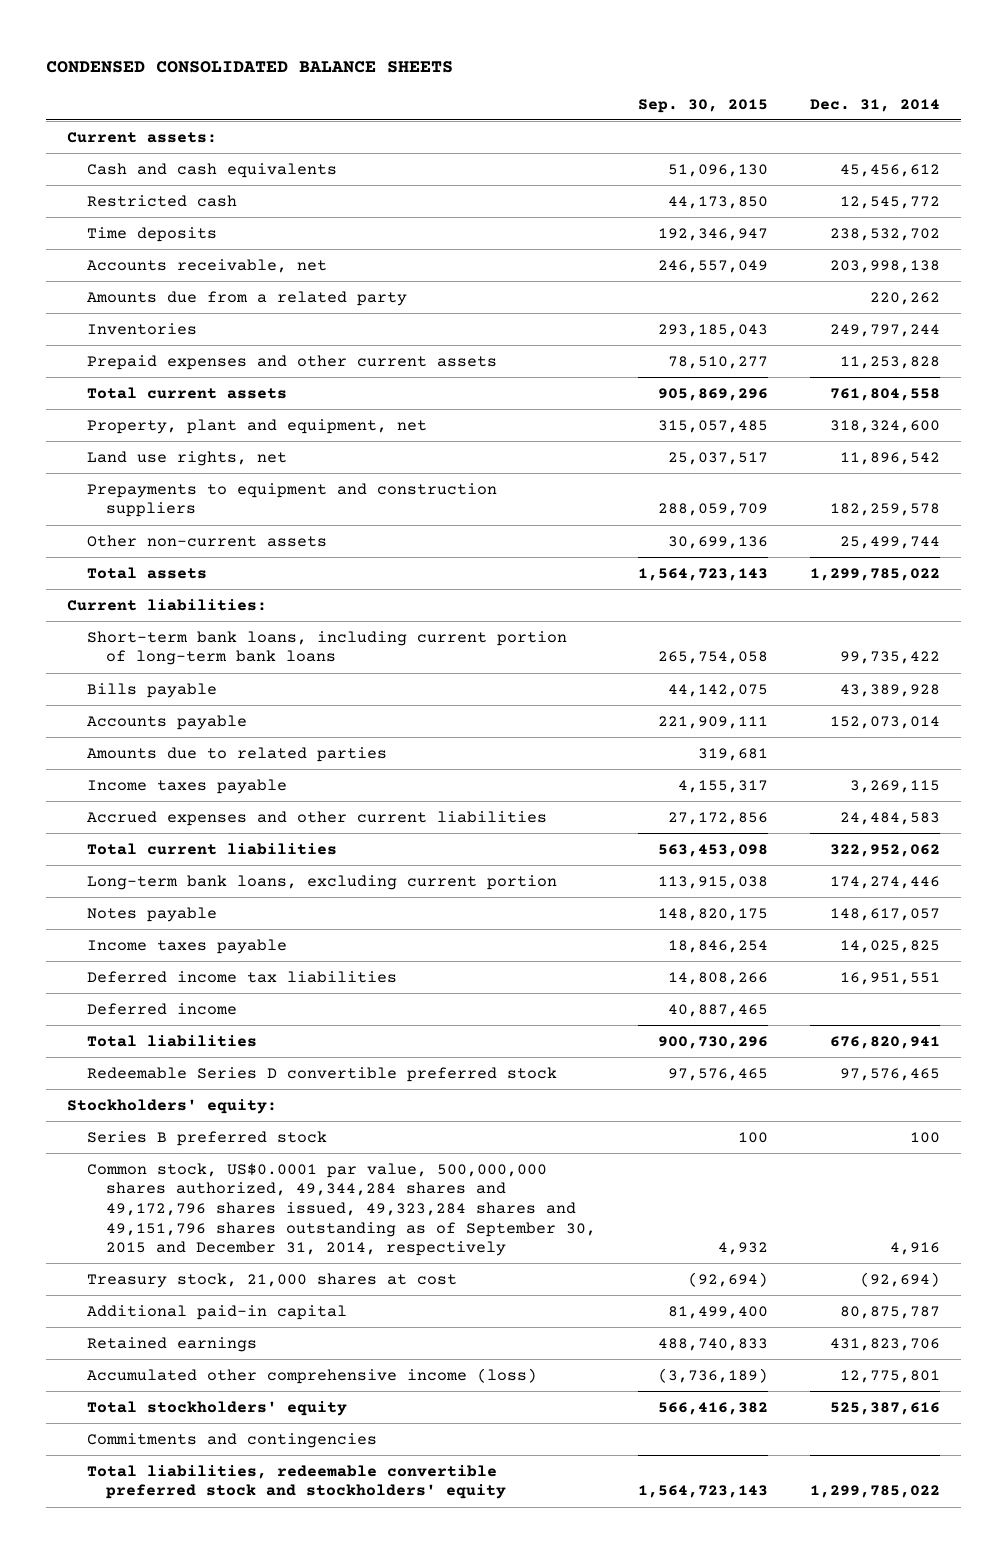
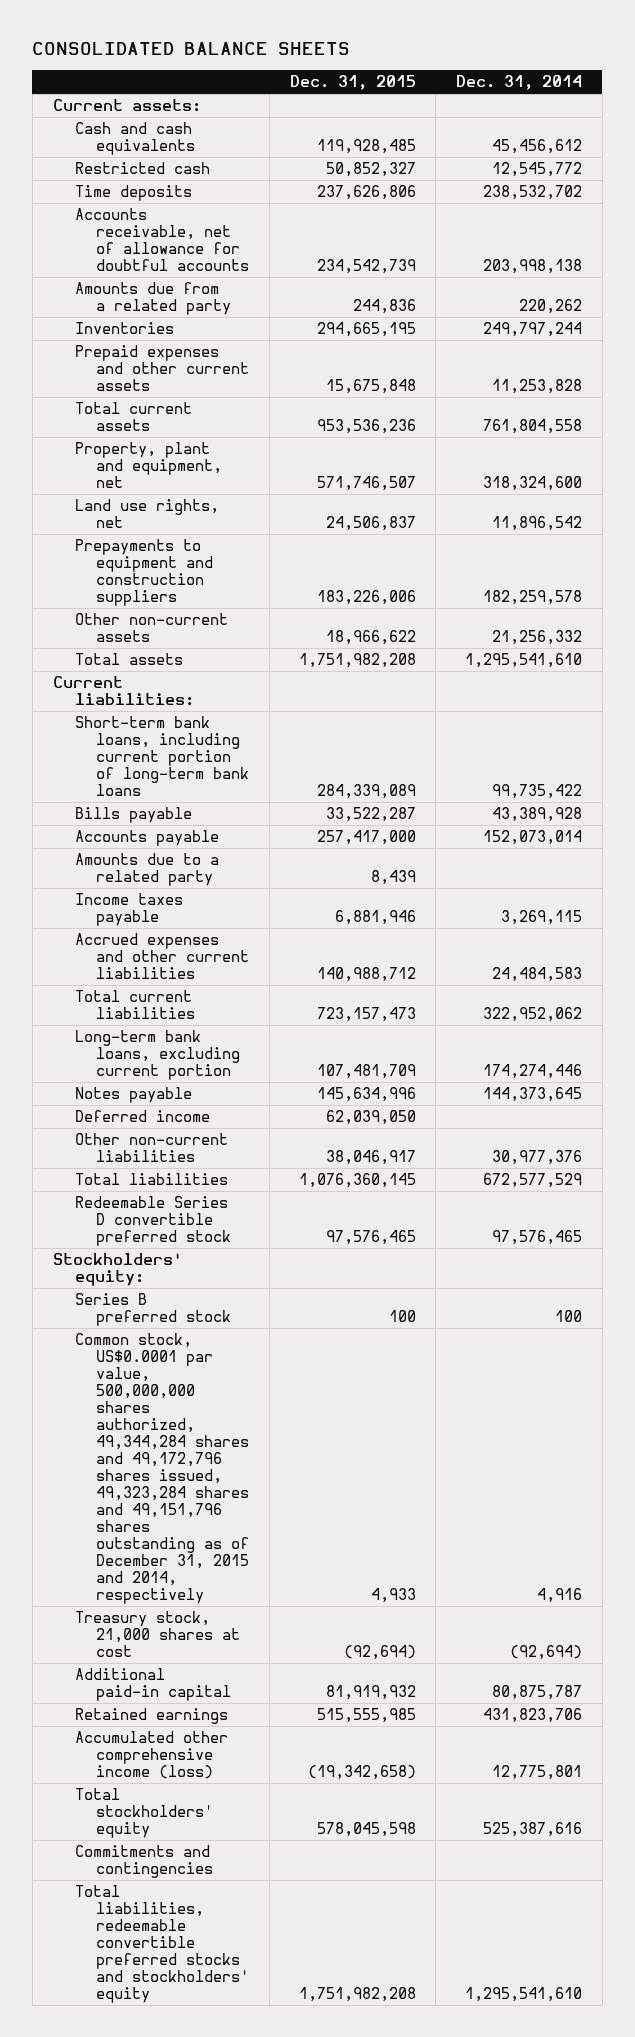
[46,60,454,73] CONDENSED CONSOLIDATED BALANCE SHEETS -> [32,42,351,56] CONSOLIDATED BALANCE SHEETS
[638,98,769,113] Sep. 30, 2015 -> none
none -> [289,75,416,91] Dec. 31, 2015
[86,258,327,273] Accounts receivable, net -> [74,208,250,272] Accounts receivable, net of allowance for doubtful accounts
[840,535,941,549] 25,499,744 -> [491,630,582,646] 21,256,332
[810,567,941,581] 1,299,785,022 -> [464,653,582,669] 1,295,541,610
[86,746,387,762] Amounts due to related parties -> [74,853,219,887] Amounts due to a related party
[86,938,287,954] Income taxes payable -> none
[86,970,397,983] Deferred income tax liabilities -> none
[830,907,941,921] 148,617,057 -> [482,1087,582,1103] 144,373,645
none -> [74,1133,228,1163] Other non-current liabilities
[830,1035,941,1049] 676,820,941 -> [482,1173,582,1189] 672,577,529
[86,1162,597,1257] Common stock, US$0.0001 par value, 500,000,000 shares authorized, 49,344,284 shares and 49,172,796 shares issued, 49,323,284 shares and 49,151,796 shares outstanding as of September 30, 2015 and December 31, 2014, respectively -> [74,1333,250,1605] Common stock, US$0.0001 par value, 500,000,000 shares authorized, 49,344,284 shares and 49,172,796 shares issued, 49,323,284 shares and 49,151,796 shares outstanding as of December 31, 2015 and 2014, respectively
[86,1464,507,1500] Total liabilities, redeemable convertible preferred stock and stockholders' equity -> [74,1885,250,2004] Total liabilities, redeemable convertible preferred stocks and stockholders' equity
[810,1485,941,1499] 1,299,785,022 -> [464,1987,582,2003] 1,295,541,610

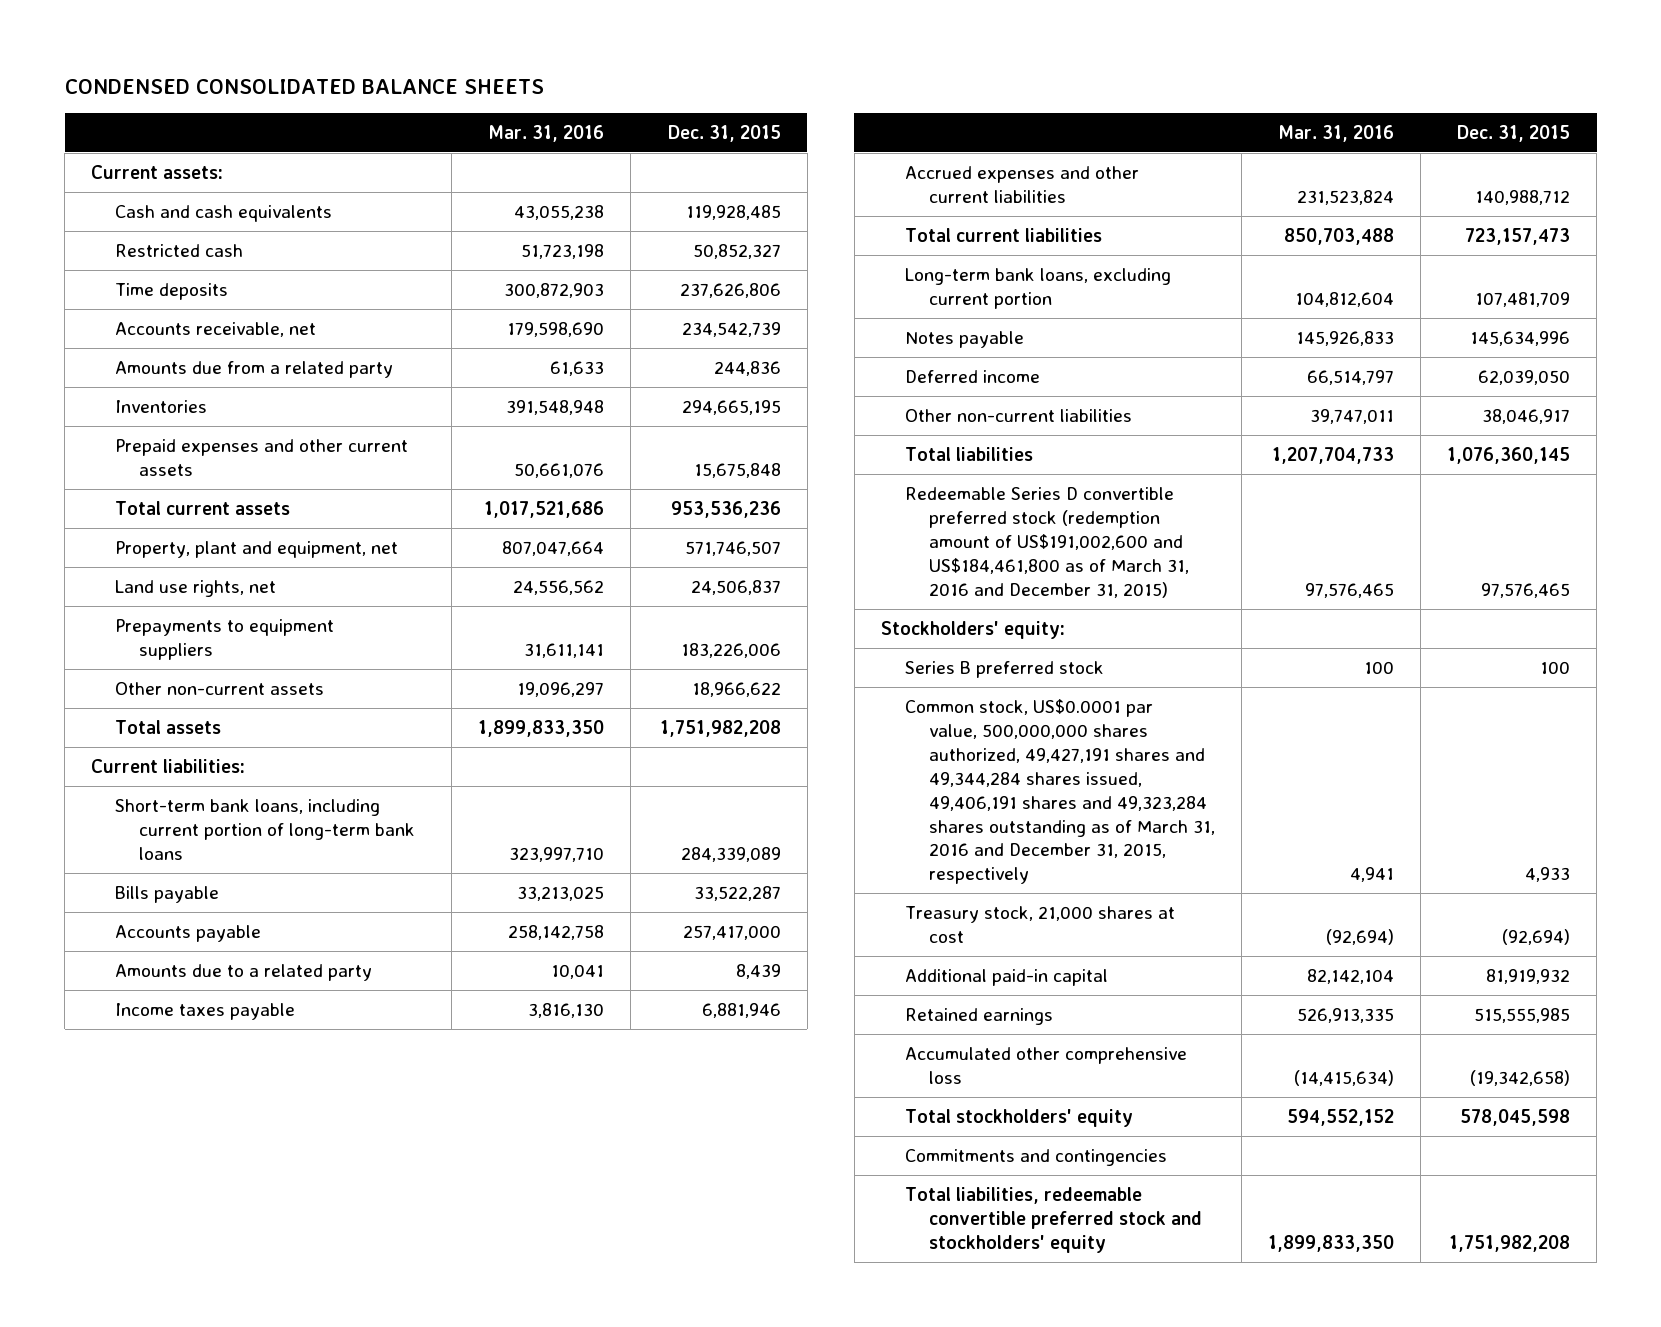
[32,42,351,56] CONSOLIDATED BALANCE SHEETS -> [64,79,544,95] CONDENSED CONSOLIDATED BALANCE SHEETS
[455,75,582,91] Dec. 31, 2014 -> none
none -> [488,124,605,142] Mar. 31, 2016
[74,208,250,272] Accounts receivable, net of allowance for doubtful accounts -> [115,321,317,337] Accounts receivable, net
[74,539,214,607] Prepayments to equipment and construction suppliers -> [115,618,335,660] Prepayments to equipment suppliers
[74,1196,232,1247] Redeemable Series D convertible preferred stock -> [904,486,1189,598] Redeemable Series D convertible preferred stock (redemption amount of US$191,002,600 and US$184,461,800 as of March 31, 2016 and December 31, 2015)
[74,1333,250,1605] Common stock, US$0.0001 par value, 500,000,000 shares authorized, 49,344,284 shares and 49,172,796 shares issued, 49,323,284 shares and 49,151,796 shares outstanding as of December 31, 2015 and 2014, respectively -> [904,698,1215,885] Common stock, US$0.0001 par value, 500,000,000 shares authorized, 49,427,191 shares and 49,344,284 shares issued, 49,406,191 shares and 49,323,284 shares outstanding as of March 31, 2016 and December 31, 2015, respectively
[74,1731,228,1780] Accumulated other comprehensive income (loss) -> [904,1046,1187,1084] Accumulated other comprehensive loss
[74,1885,250,2004] Total liabilities, redeemable convertible preferred stocks and stockholders' equity -> [904,1186,1202,1253] Total liabilities, redeemable convertible preferred stock and stockholders' equity

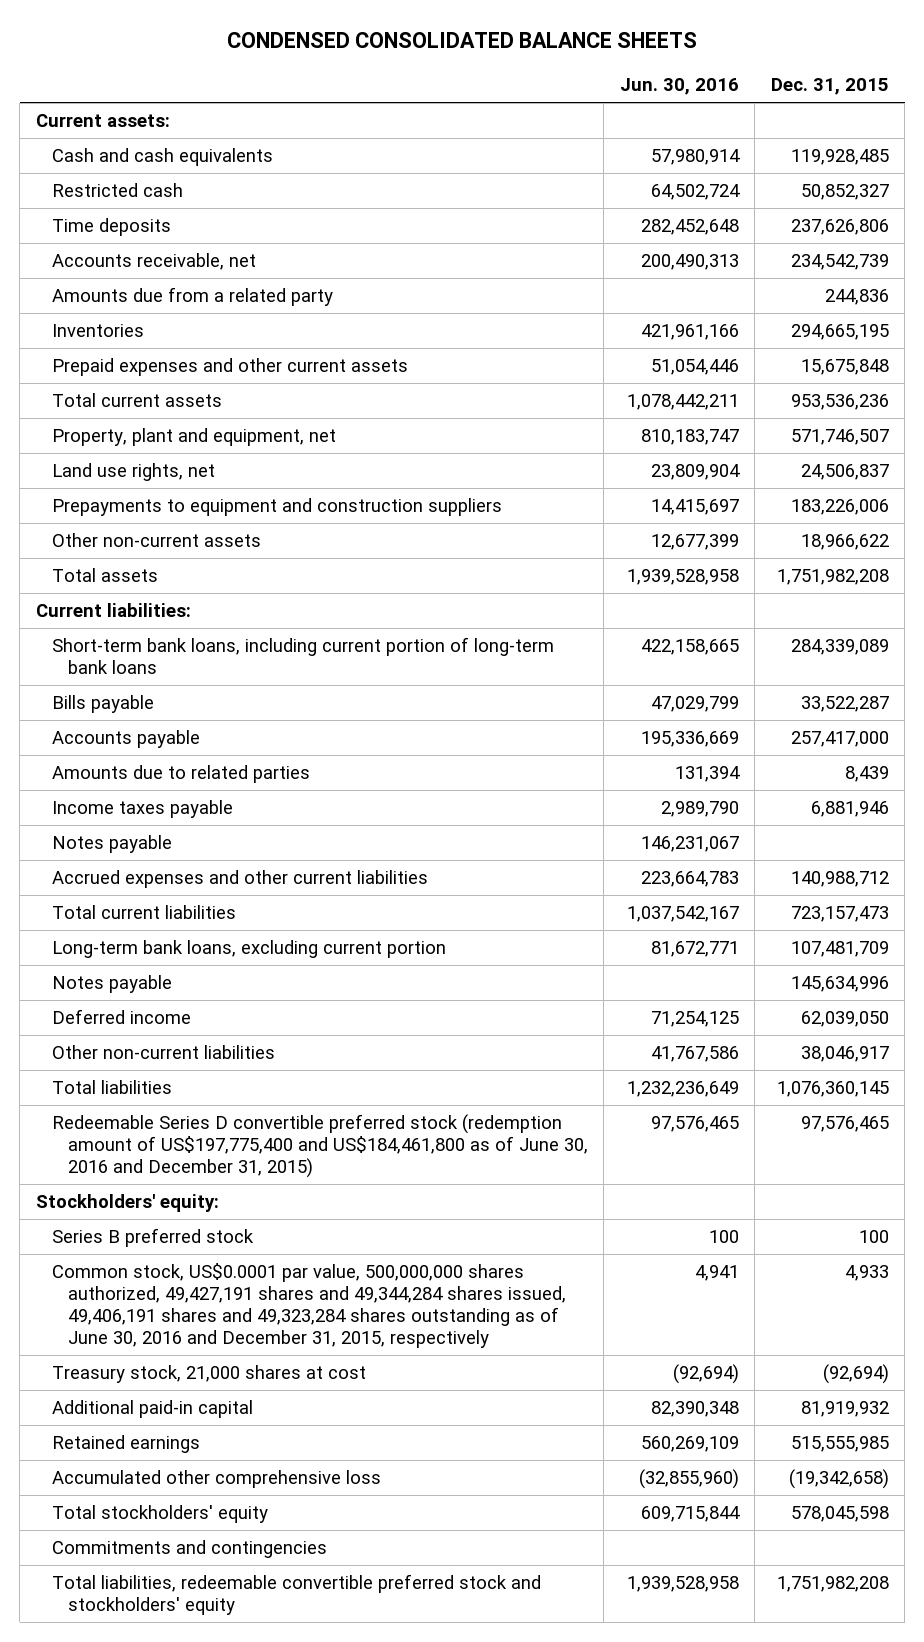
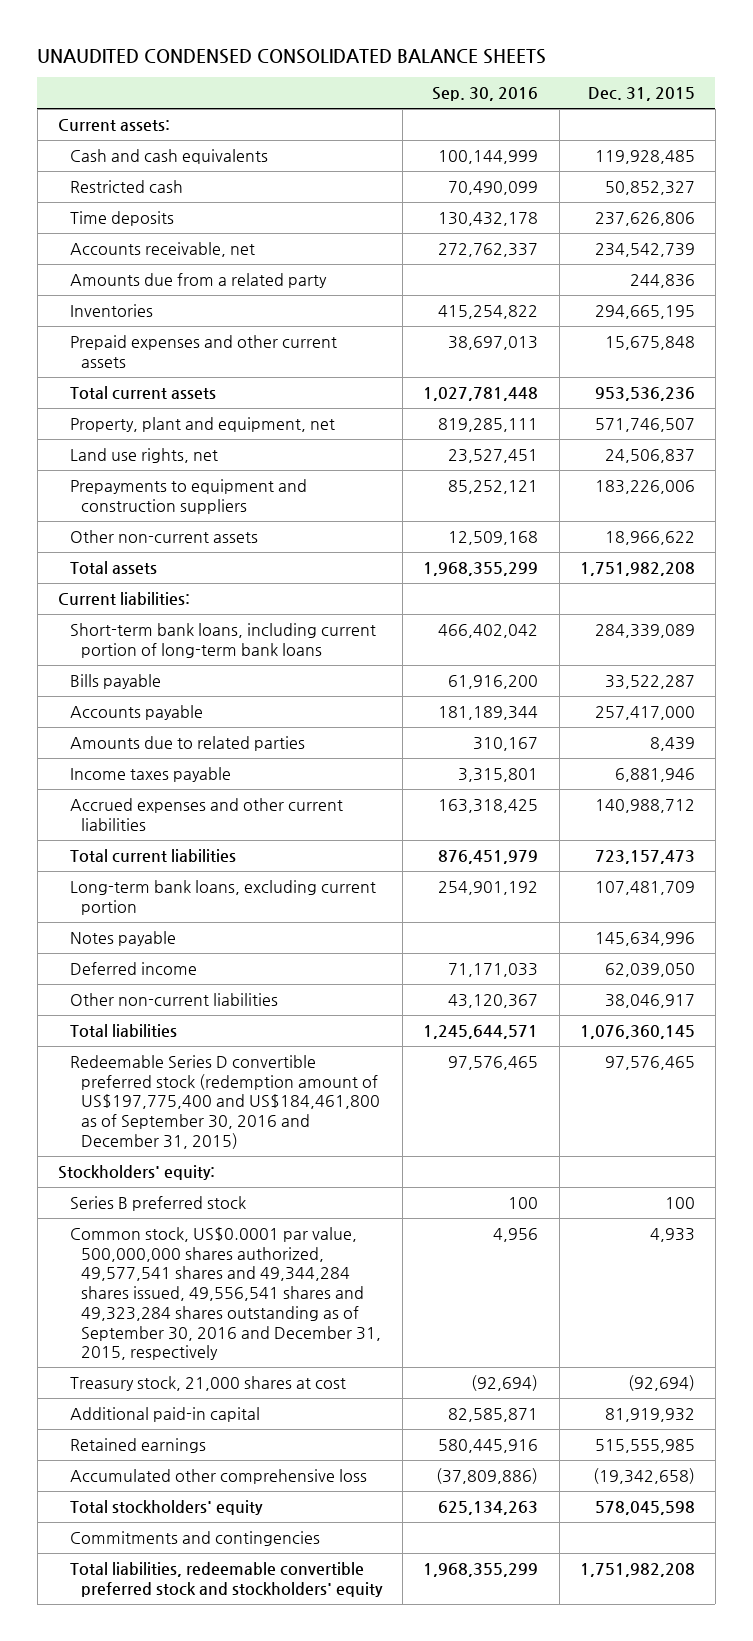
[227,32,698,49] CONDENSED CONSOLIDATED BALANCE SHEETS -> [37,48,547,64] UNAUDITED CONDENSED CONSOLIDATED BALANCE SHEETS
[619,78,739,96] Jun. 30, 2016 -> none
none -> [432,87,539,102] Sep. 30, 2016
[51,835,172,854] Notes payable -> none
[51,1114,588,1179] Redeemable Series D convertible preferred stock (redemption amount of US$197,775,400 and US$184,461,800 as of June 30, 2016 and December 31, 2015) -> [69,1055,381,1149] Redeemable Series D convertible preferred stock (redemption amount of US$197,775,400 and US$184,461,800 as of September 30, 2016 and December 31, 2015)
[51,1263,566,1348] Common stock, US$0.0001 par value, 500,000,000 shares authorized, 49,427,191 shares and 49,344,284 shares issued, 49,406,191 shares and 49,323,284 shares outstanding as of June 30, 2016 and December 31, 2015, respectively -> [69,1227,382,1361] Common stock, US$0.0001 par value, 500,000,000 shares authorized, 49,577,541 shares and 49,344,284 shares issued, 49,556,541 shares and 49,323,284 shares outstanding as of September 30, 2016 and December 31, 2015, respectively

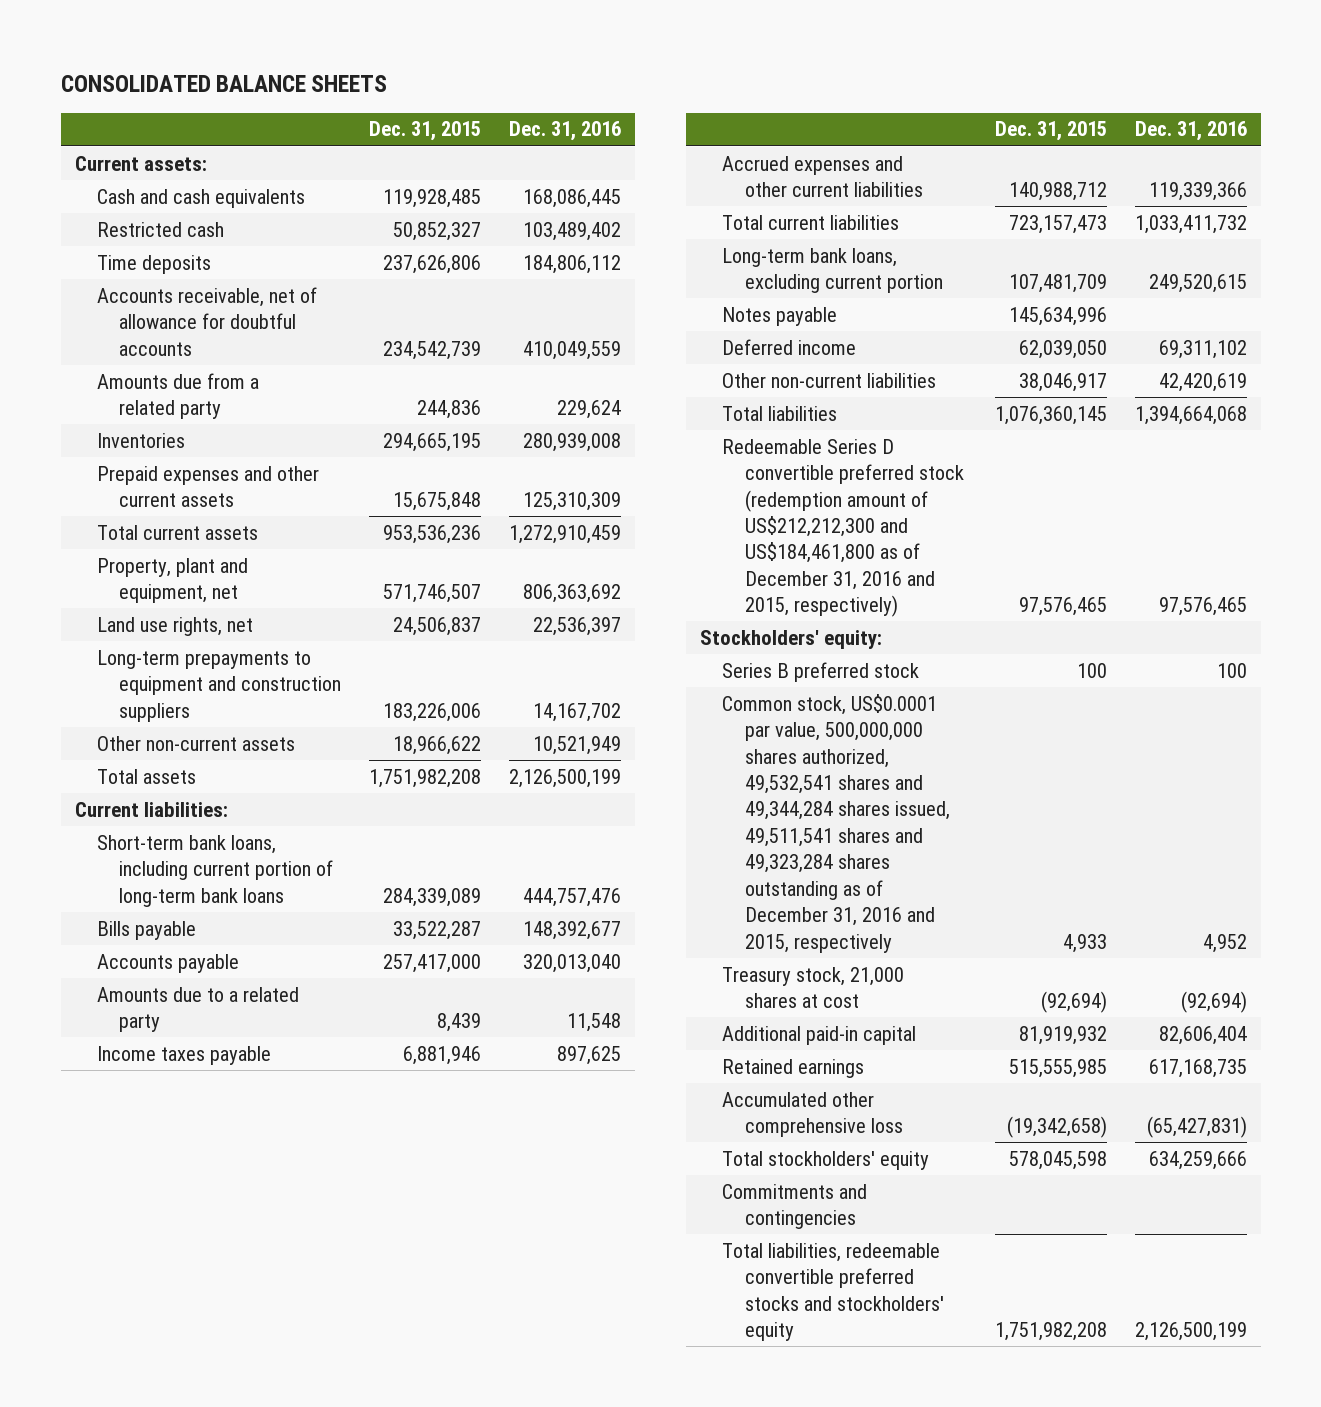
[37,48,547,64] UNAUDITED CONDENSED CONSOLIDATED BALANCE SHEETS -> [60,75,387,93] CONSOLIDATED BALANCE SHEETS
[432,87,539,102] Sep. 30, 2016 -> none
none -> [509,121,622,142] Dec. 31, 2016
[69,242,255,258] Accounts receivable, net -> [96,286,317,356] Accounts receivable, net of allowance for doubtful accounts
[69,479,307,514] Prepayments to equipment and construction suppliers -> [96,649,342,722] Long-term prepayments to equipment and construction suppliers
[69,736,305,752] Amounts due to related parties -> [96,986,299,1033] Amounts due to a related party
[69,1055,381,1149] Redeemable Series D convertible preferred stock (redemption amount of US$197,775,400 and US$184,461,800 as of September 30, 2016 and December 31, 2015) -> [722,438,964,618] Redeemable Series D convertible preferred stock (redemption amount of US$212,212,300 and US$184,461,800 as of December 31, 2016 and 2015, respectively)
[69,1227,382,1361] Common stock, US$0.0001 par value, 500,000,000 shares authorized, 49,577,541 shares and 49,344,284 shares issued, 49,556,541 shares and 49,323,284 shares outstanding as of September 30, 2016 and December 31, 2015, respectively -> [722,693,950,953] Common stock, US$0.0001 par value, 500,000,000 shares authorized, 49,532,541 shares and 49,344,284 shares issued, 49,511,541 shares and 49,323,284 shares outstanding as of December 31, 2016 and 2015, respectively
[69,1562,384,1597] Total liabilities, redeemable convertible preferred stock and stockholders' equity -> [722,1242,944,1341] Total liabilities, redeemable convertible preferred stocks and stockholders' equity

